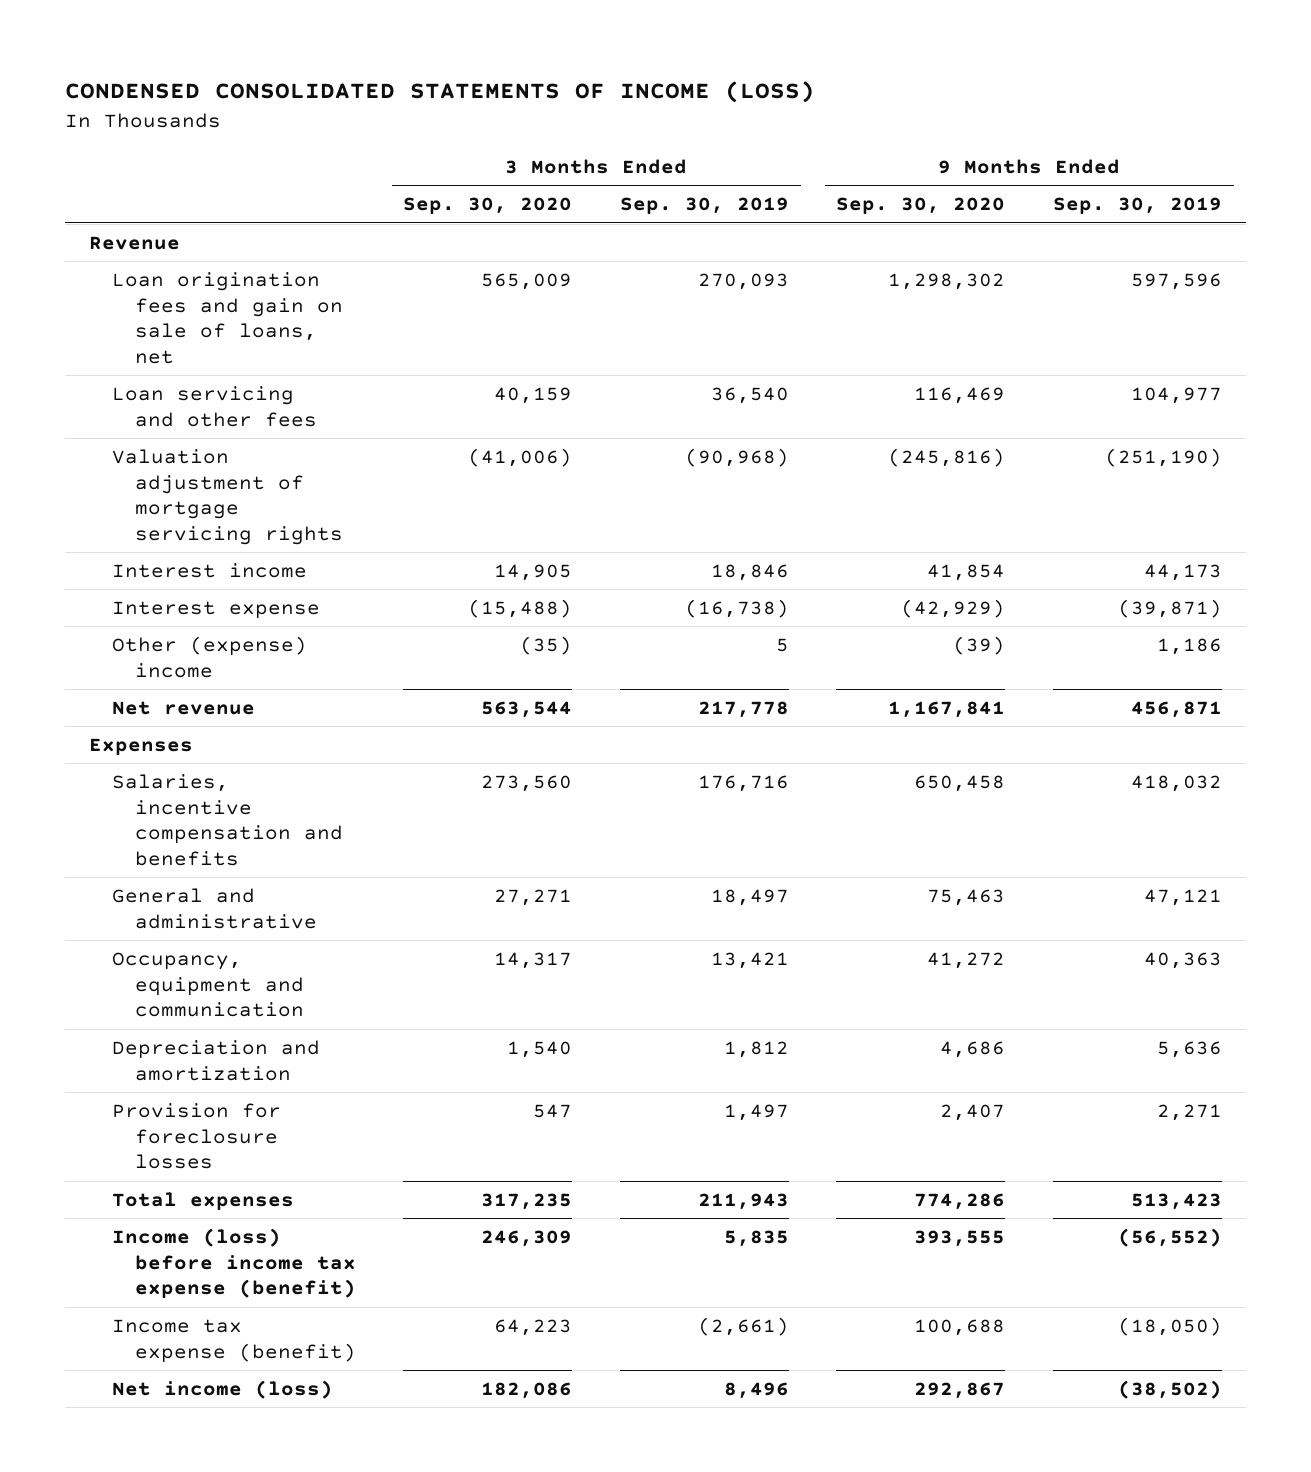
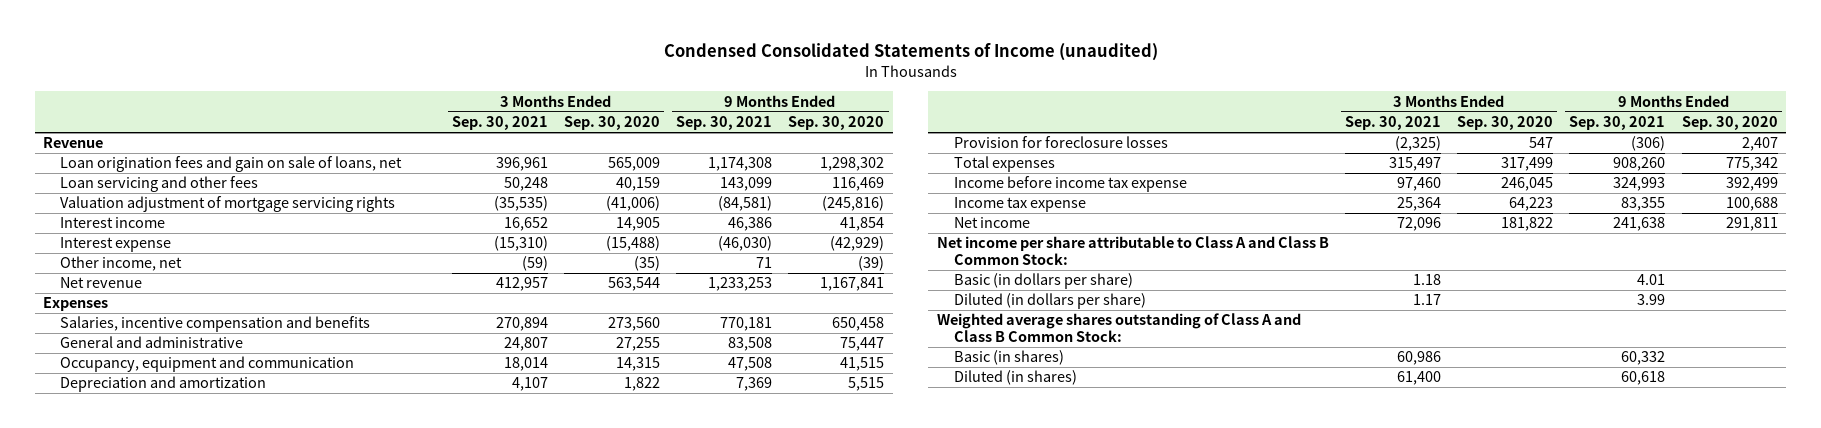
[65,81,816,104] CONDENSED CONSOLIDATED STATEMENTS OF INCOME (LOSS) -> [663,43,1158,62] Condensed Consolidated Statements of Income (unaudited)
[619,197,789,215] Sep. 30, 2019 -> none
[1052,197,1222,215] Sep. 30, 2019 -> none
none -> [451,116,548,131] Sep. 30, 2021
none -> [676,116,773,131] Sep. 30, 2021
[111,636,307,678] Other (expense) income -> [60,256,183,272] Other income, net
[494,889,573,907] 27,271 -> [615,337,660,352] 27,255
[927,889,1006,907] 75,463 -> [840,337,885,352] 75,447
[494,952,573,970] 14,317 -> [615,357,660,372] 14,315
[927,952,1006,970] 41,272 -> [840,357,885,372] 41,515
[507,1041,573,1059] 1,540 -> [623,377,660,392] 1,822
[940,1041,1006,1059] 4,686 -> [848,377,885,392] 5,515
[481,1193,573,1211] 317,235 -> [1501,157,1554,172] 317,499
[914,1193,1006,1211] 774,286 -> [1725,157,1778,172] 775,342
[111,1228,356,1299] Income (loss) before income tax expense (benefit) -> [953,176,1187,193] Income before income tax expense
[481,1230,573,1248] 246,309 -> [1501,177,1554,192] 246,045
[914,1230,1006,1248] 393,555 -> [1725,177,1778,192] 392,499
[111,1319,356,1363] Income tax expense (benefit) -> [953,197,1086,213] Income tax expense
[111,1380,333,1400] Net income (loss) -> [953,217,1030,229] Net income
[481,1382,573,1400] 182,086 -> [1501,217,1554,232] 181,822
[914,1382,1006,1400] 292,867 -> [1725,217,1778,232] 291,811
none -> [936,236,1329,266] Net income per share attributable to Class A and Class B Common Stock:
none -> [953,273,1133,290] Basic (in dollars per share)
none -> [953,293,1146,310] Diluted (in dollars per share)
none -> [936,313,1301,343] Weighted average shares outstanding of Class A and Class B Common Stock:
none -> [953,350,1064,366] Basic (in shares)
none -> [953,370,1077,386] Diluted (in shares)

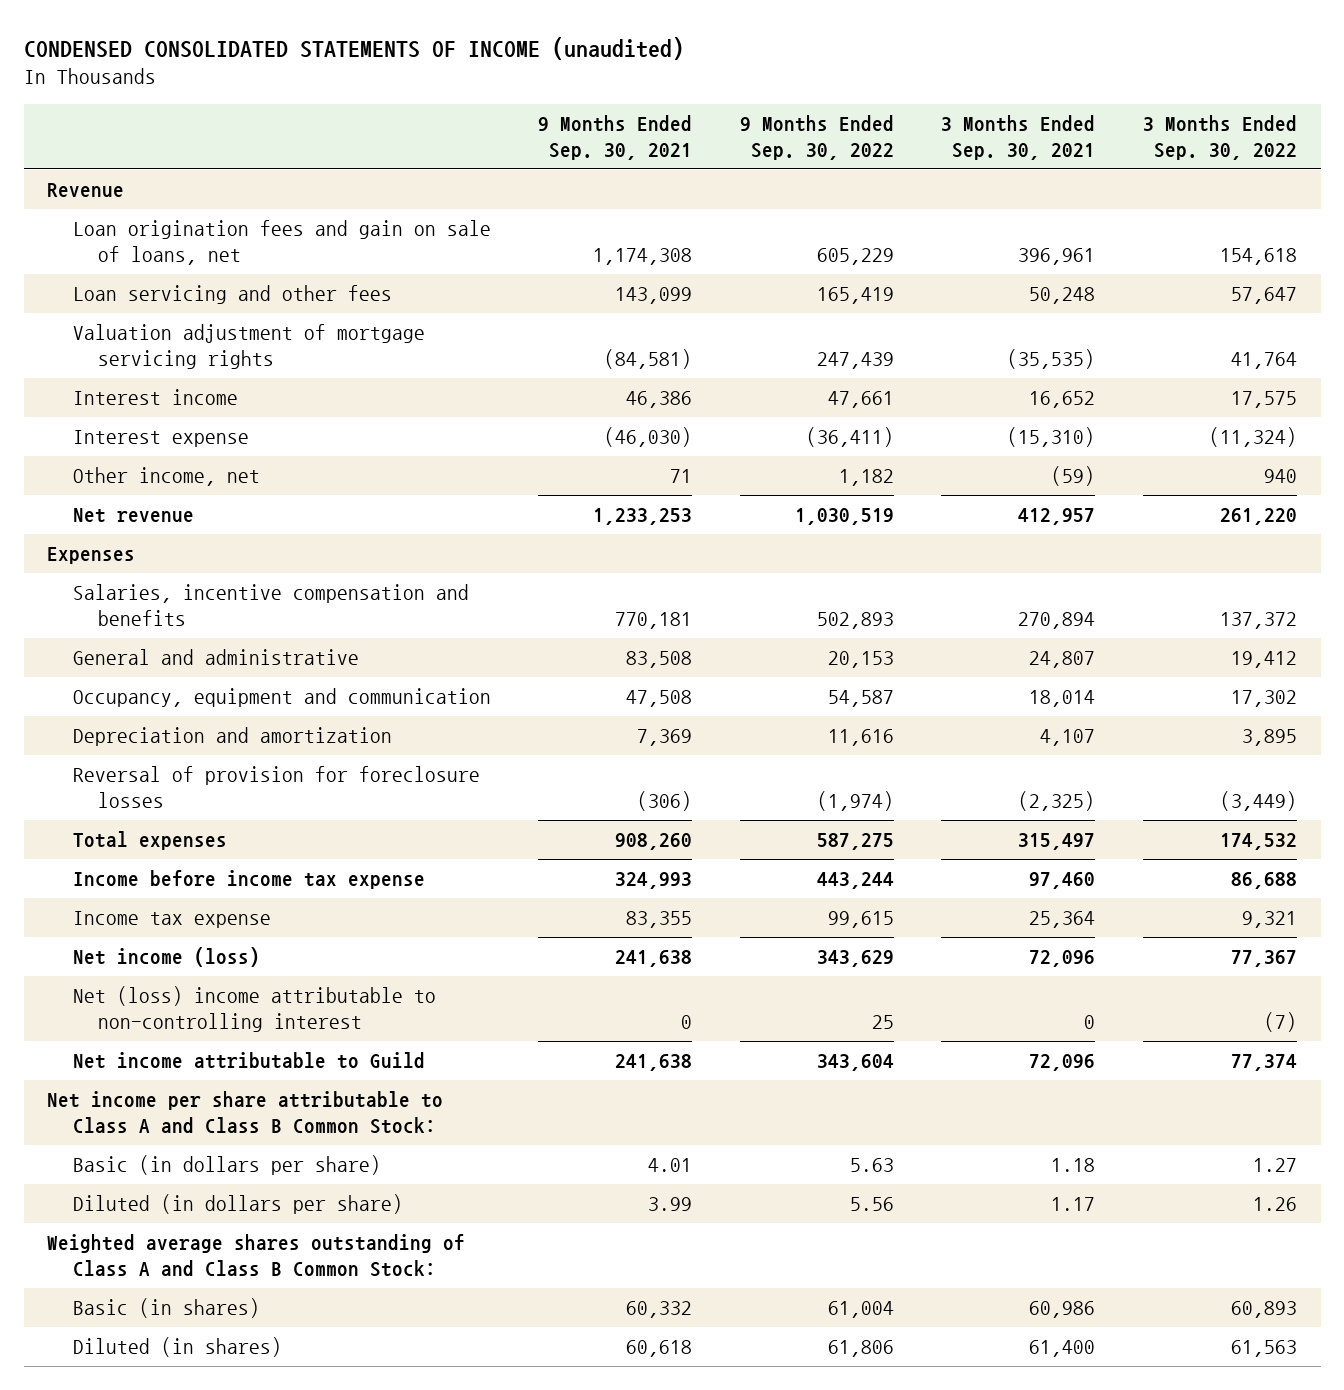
[663,43,1158,62] Condensed Consolidated Statements of Income (unaudited) -> [23,36,684,60] CONDENSED CONSOLIDATED STATEMENTS OF INCOME (unaudited)
[563,116,660,131] Sep. 30, 2020 -> none
[788,116,885,131] Sep. 30, 2020 -> none
none -> [739,114,894,160] 9 Months Ended Sep. 30, 2022
none -> [1142,114,1297,160] 3 Months Ended Sep. 30, 2022
[953,136,1168,149] Provision for foreclosure losses -> [72,766,480,808] Reversal of provision for foreclosure losses
none -> [72,947,260,968] Net income (loss)
none -> [72,986,436,1032] Net (loss) income attributable to non-controlling interest
[953,217,1030,229] Net income -> [72,1052,425,1070] Net income attributable to Guild

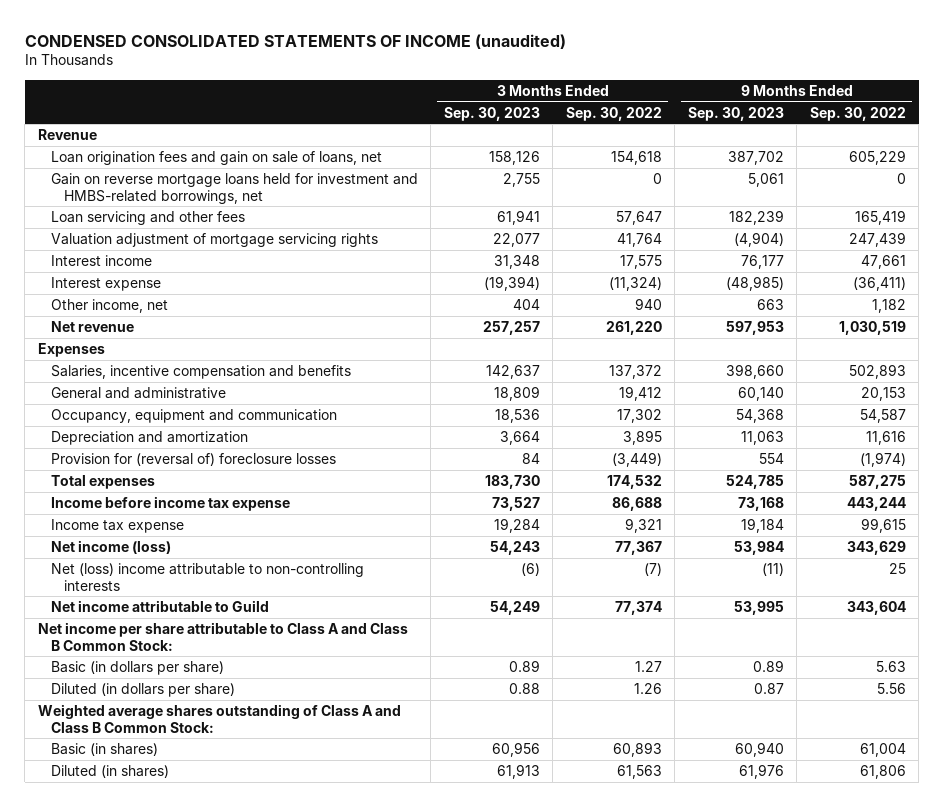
[538,114,693,160] 9 Months Ended Sep. 30, 2021 -> none
[941,114,1096,160] 3 Months Ended Sep. 30, 2021 -> none
none -> [443,106,540,121] Sep. 30, 2023
none -> [687,106,784,121] Sep. 30, 2023
none -> [50,173,418,204] Gain on reverse mortgage loans held for investment and HMBS-related borrowings, net
[72,766,480,808] Reversal of provision for foreclosure losses -> [50,453,336,467] Provision for (reversal of) foreclosure losses
[72,986,436,1032] Net (loss) income attributable to non-controlling interest -> [50,563,364,591] Net (loss) income attributable to non-controlling interests

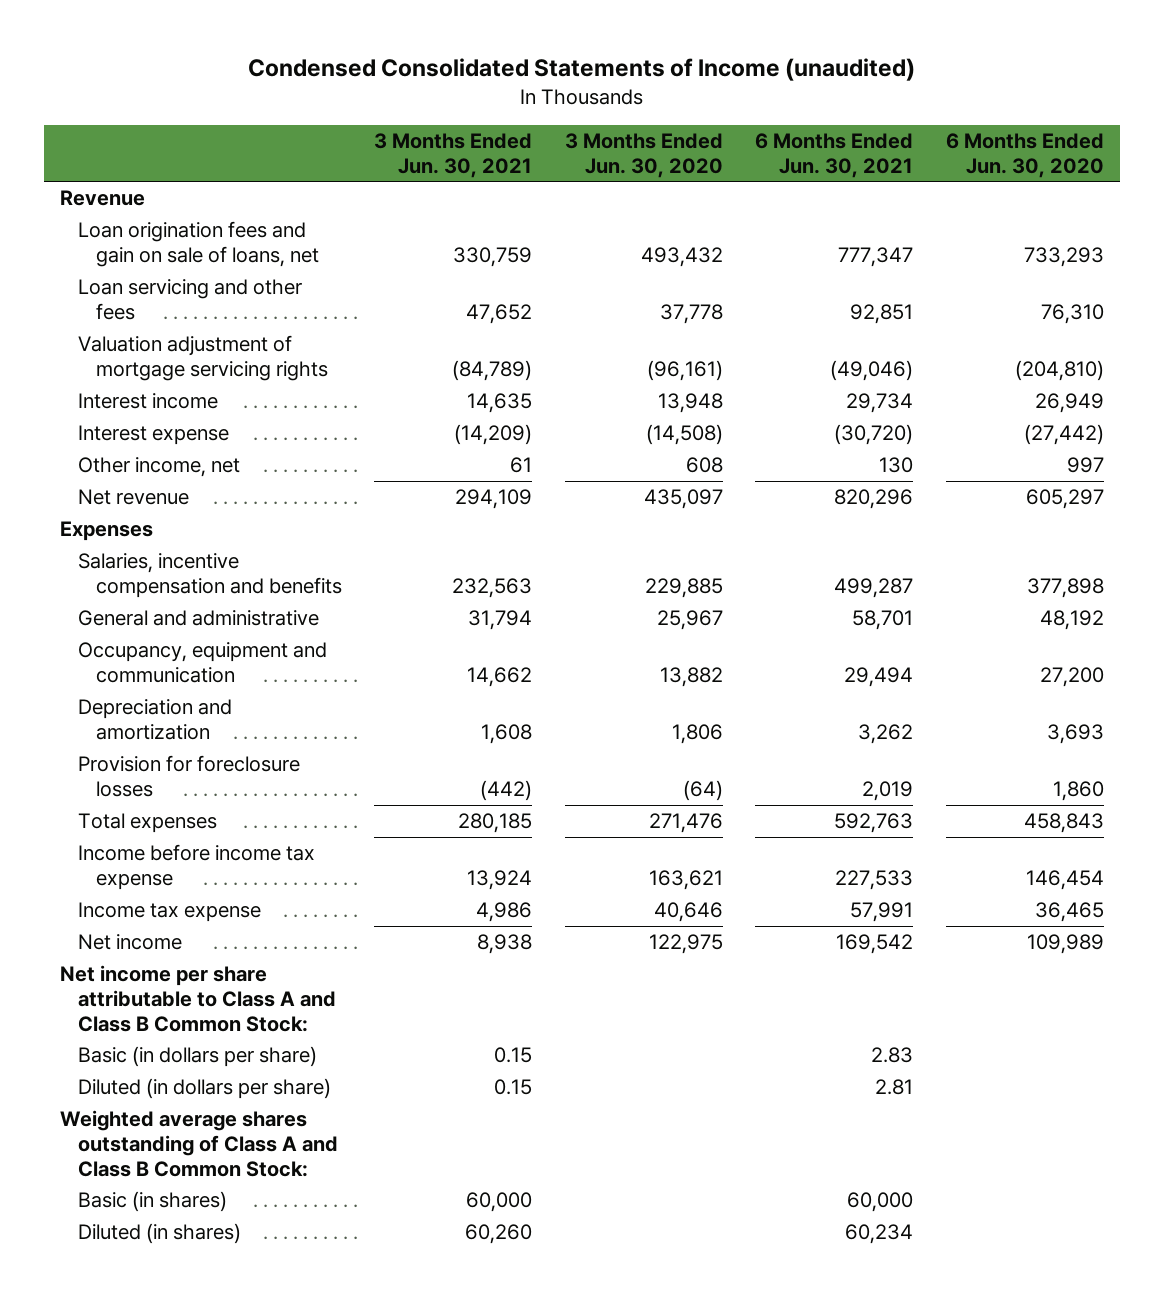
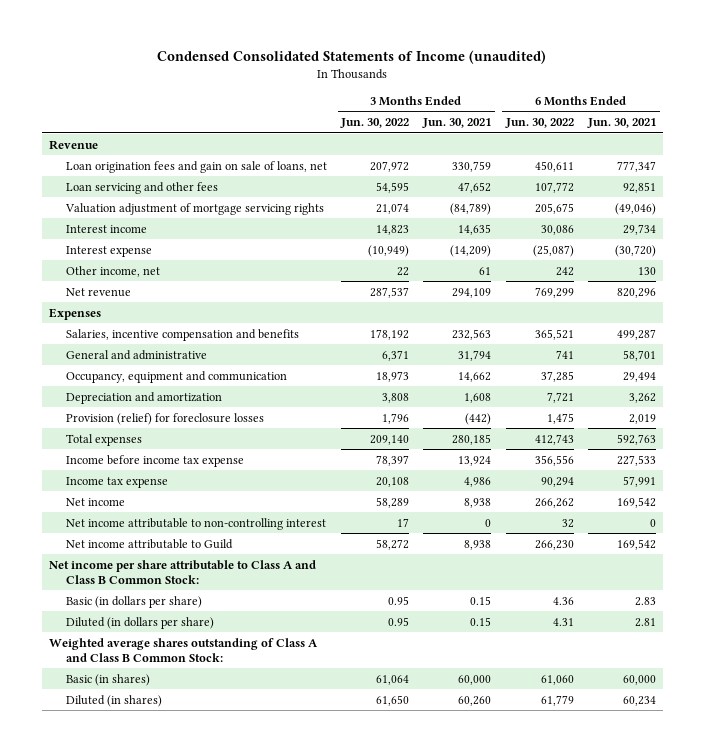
[564,132,723,178] 3 Months Ended Jun. 30, 2020 -> none
[945,132,1104,178] 6 Months Ended Jun. 30, 2020 -> none
none -> [340,118,410,129] Jun. 30, 2022
none -> [504,118,574,129] Jun. 30, 2022
[77,755,300,797] Provision for foreclosure losses -> [65,412,264,425] Provision (relief) for foreclosure losses
none -> [65,517,326,530] Net income attributable to non-controlling interest
none -> [65,538,233,549] Net income attributable to Guild

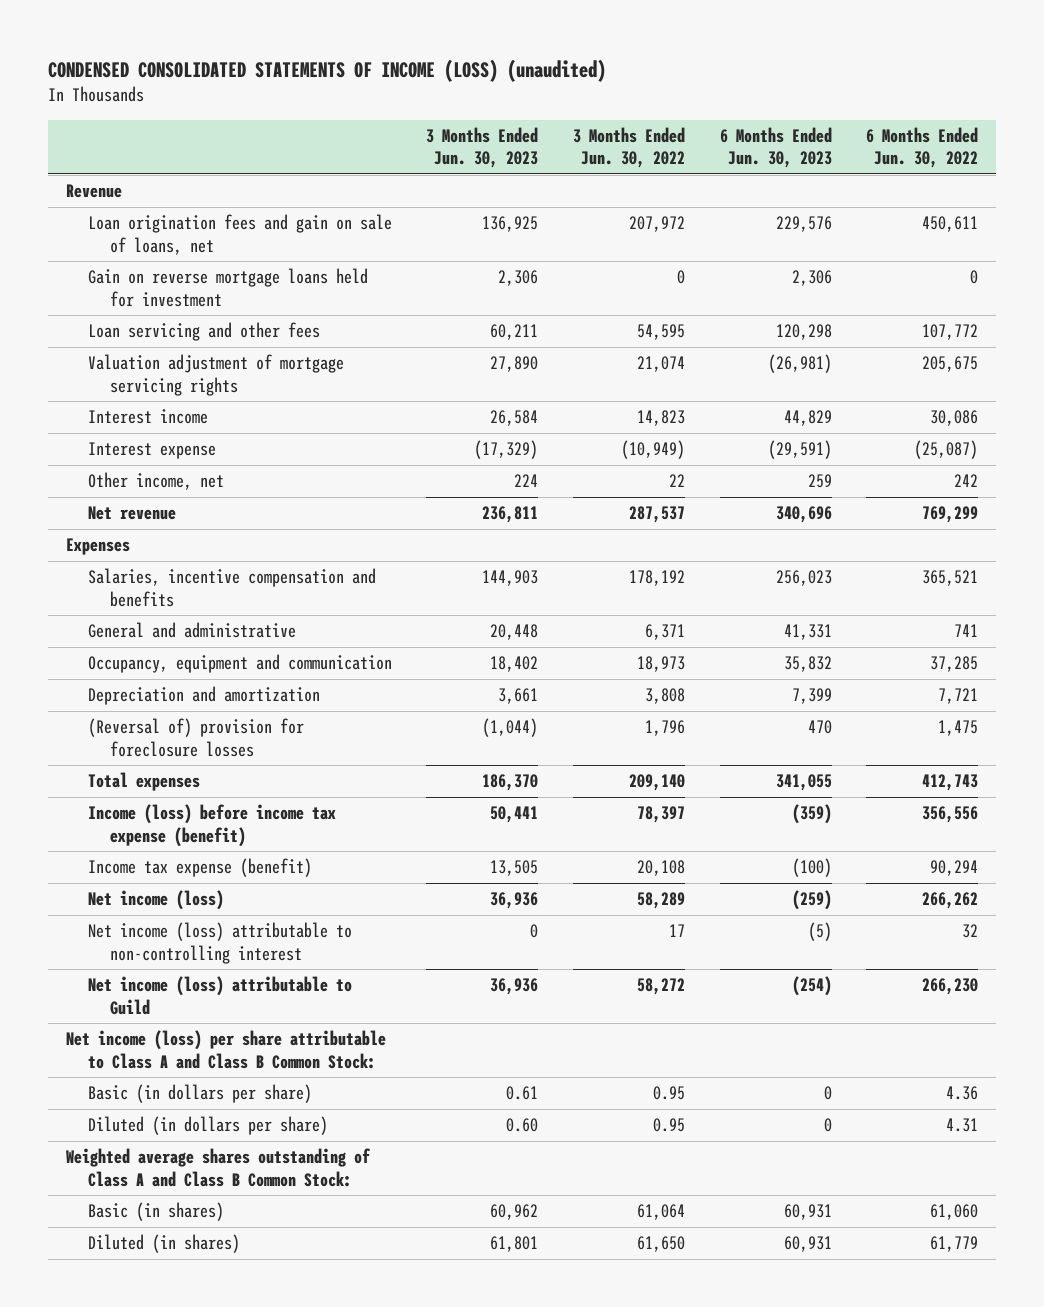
[157,50,547,65] Condensed Consolidated Statements of Income (unaudited) -> [48,58,607,82] CONDENSED CONSOLIDATED STATEMENTS OF INCOME (LOSS) (unaudited)
[422,118,492,129] Jun. 30, 2021 -> none
[586,118,656,129] Jun. 30, 2021 -> none
none -> [426,127,539,169] 3 Months Ended Jun. 30, 2023
none -> [719,127,832,169] 6 Months Ended Jun. 30, 2023
none -> [87,268,368,307] Gain on reverse mortgage loans held for investment
[65,412,264,425] Provision (relief) for foreclosure losses -> [87,718,304,757] (Reversal of) provision for foreclosure losses
[65,454,244,467] Income before income tax expense -> [87,804,336,847] Income (loss) before income tax expense (benefit)
[65,476,168,488] Income tax expense -> [87,858,312,878] Income tax expense (benefit)
[65,497,125,506] Net income -> [87,890,224,911] Net income (loss)
[65,517,326,530] Net income attributable to non-controlling interest -> [87,922,352,964] Net income (loss) attributable to non-controlling interest
[65,538,233,549] Net income attributable to Guild -> [87,976,352,1015] Net income (loss) attributable to Guild
[48,559,316,584] Net income per share attributable to Class A and Class B Common Stock: -> [65,1030,386,1069] Net income (loss) per share attributable to Class A and Class B Common Stock:

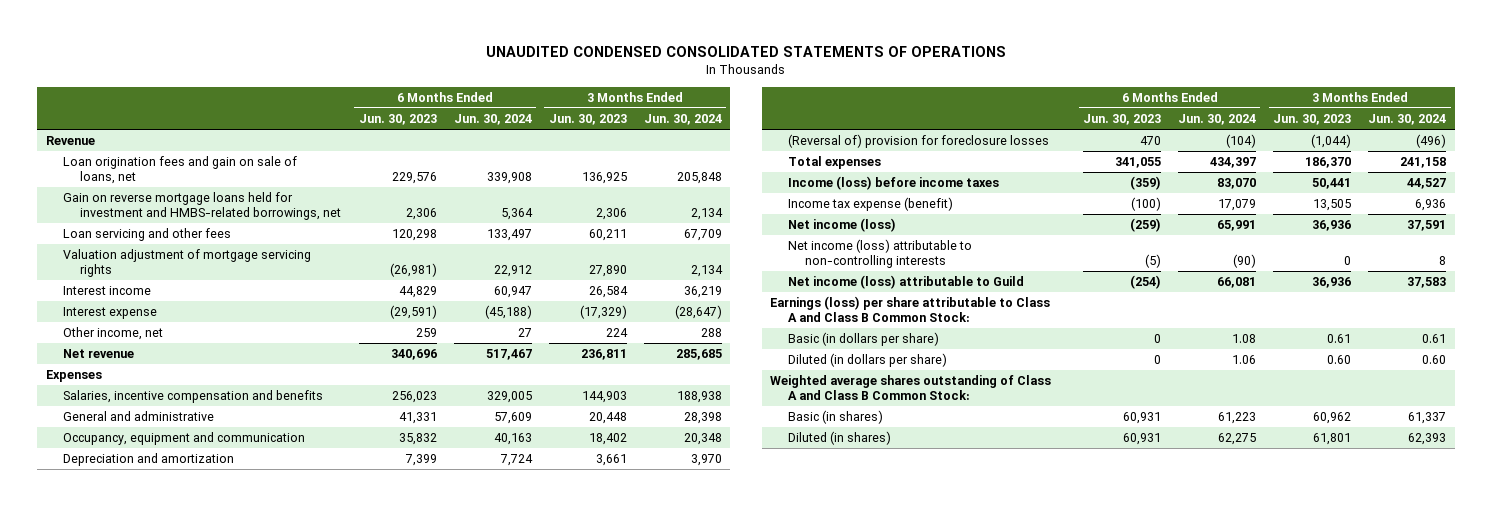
[48,58,607,82] CONDENSED CONSOLIDATED STATEMENTS OF INCOME (LOSS) (unaudited) -> [486,45,1007,57] UNAUDITED CONDENSED CONSOLIDATED STATEMENTS OF OPERATIONS
[573,127,686,169] 3 Months Ended Jun. 30, 2022 -> none
[866,127,979,169] 6 Months Ended Jun. 30, 2022 -> none
none -> [453,113,532,125] Jun. 30, 2024
none -> [643,113,722,125] Jun. 30, 2024
[87,268,368,307] Gain on reverse mortgage loans held for investment -> [63,192,342,221] Gain on reverse mortgage loans held for investment and HMBS-related borrowings, net
[87,804,336,847] Income (loss) before income tax expense (benefit) -> [787,176,999,191] Income (loss) before income taxes
[87,922,352,964] Net income (loss) attributable to non-controlling interest -> [787,239,972,269] Net income (loss) attributable to non-controlling interests
[65,1030,386,1069] Net income (loss) per share attributable to Class A and Class B Common Stock: -> [770,296,1051,323] Earnings (loss) per share attributable to Class A and Class B Common Stock:

